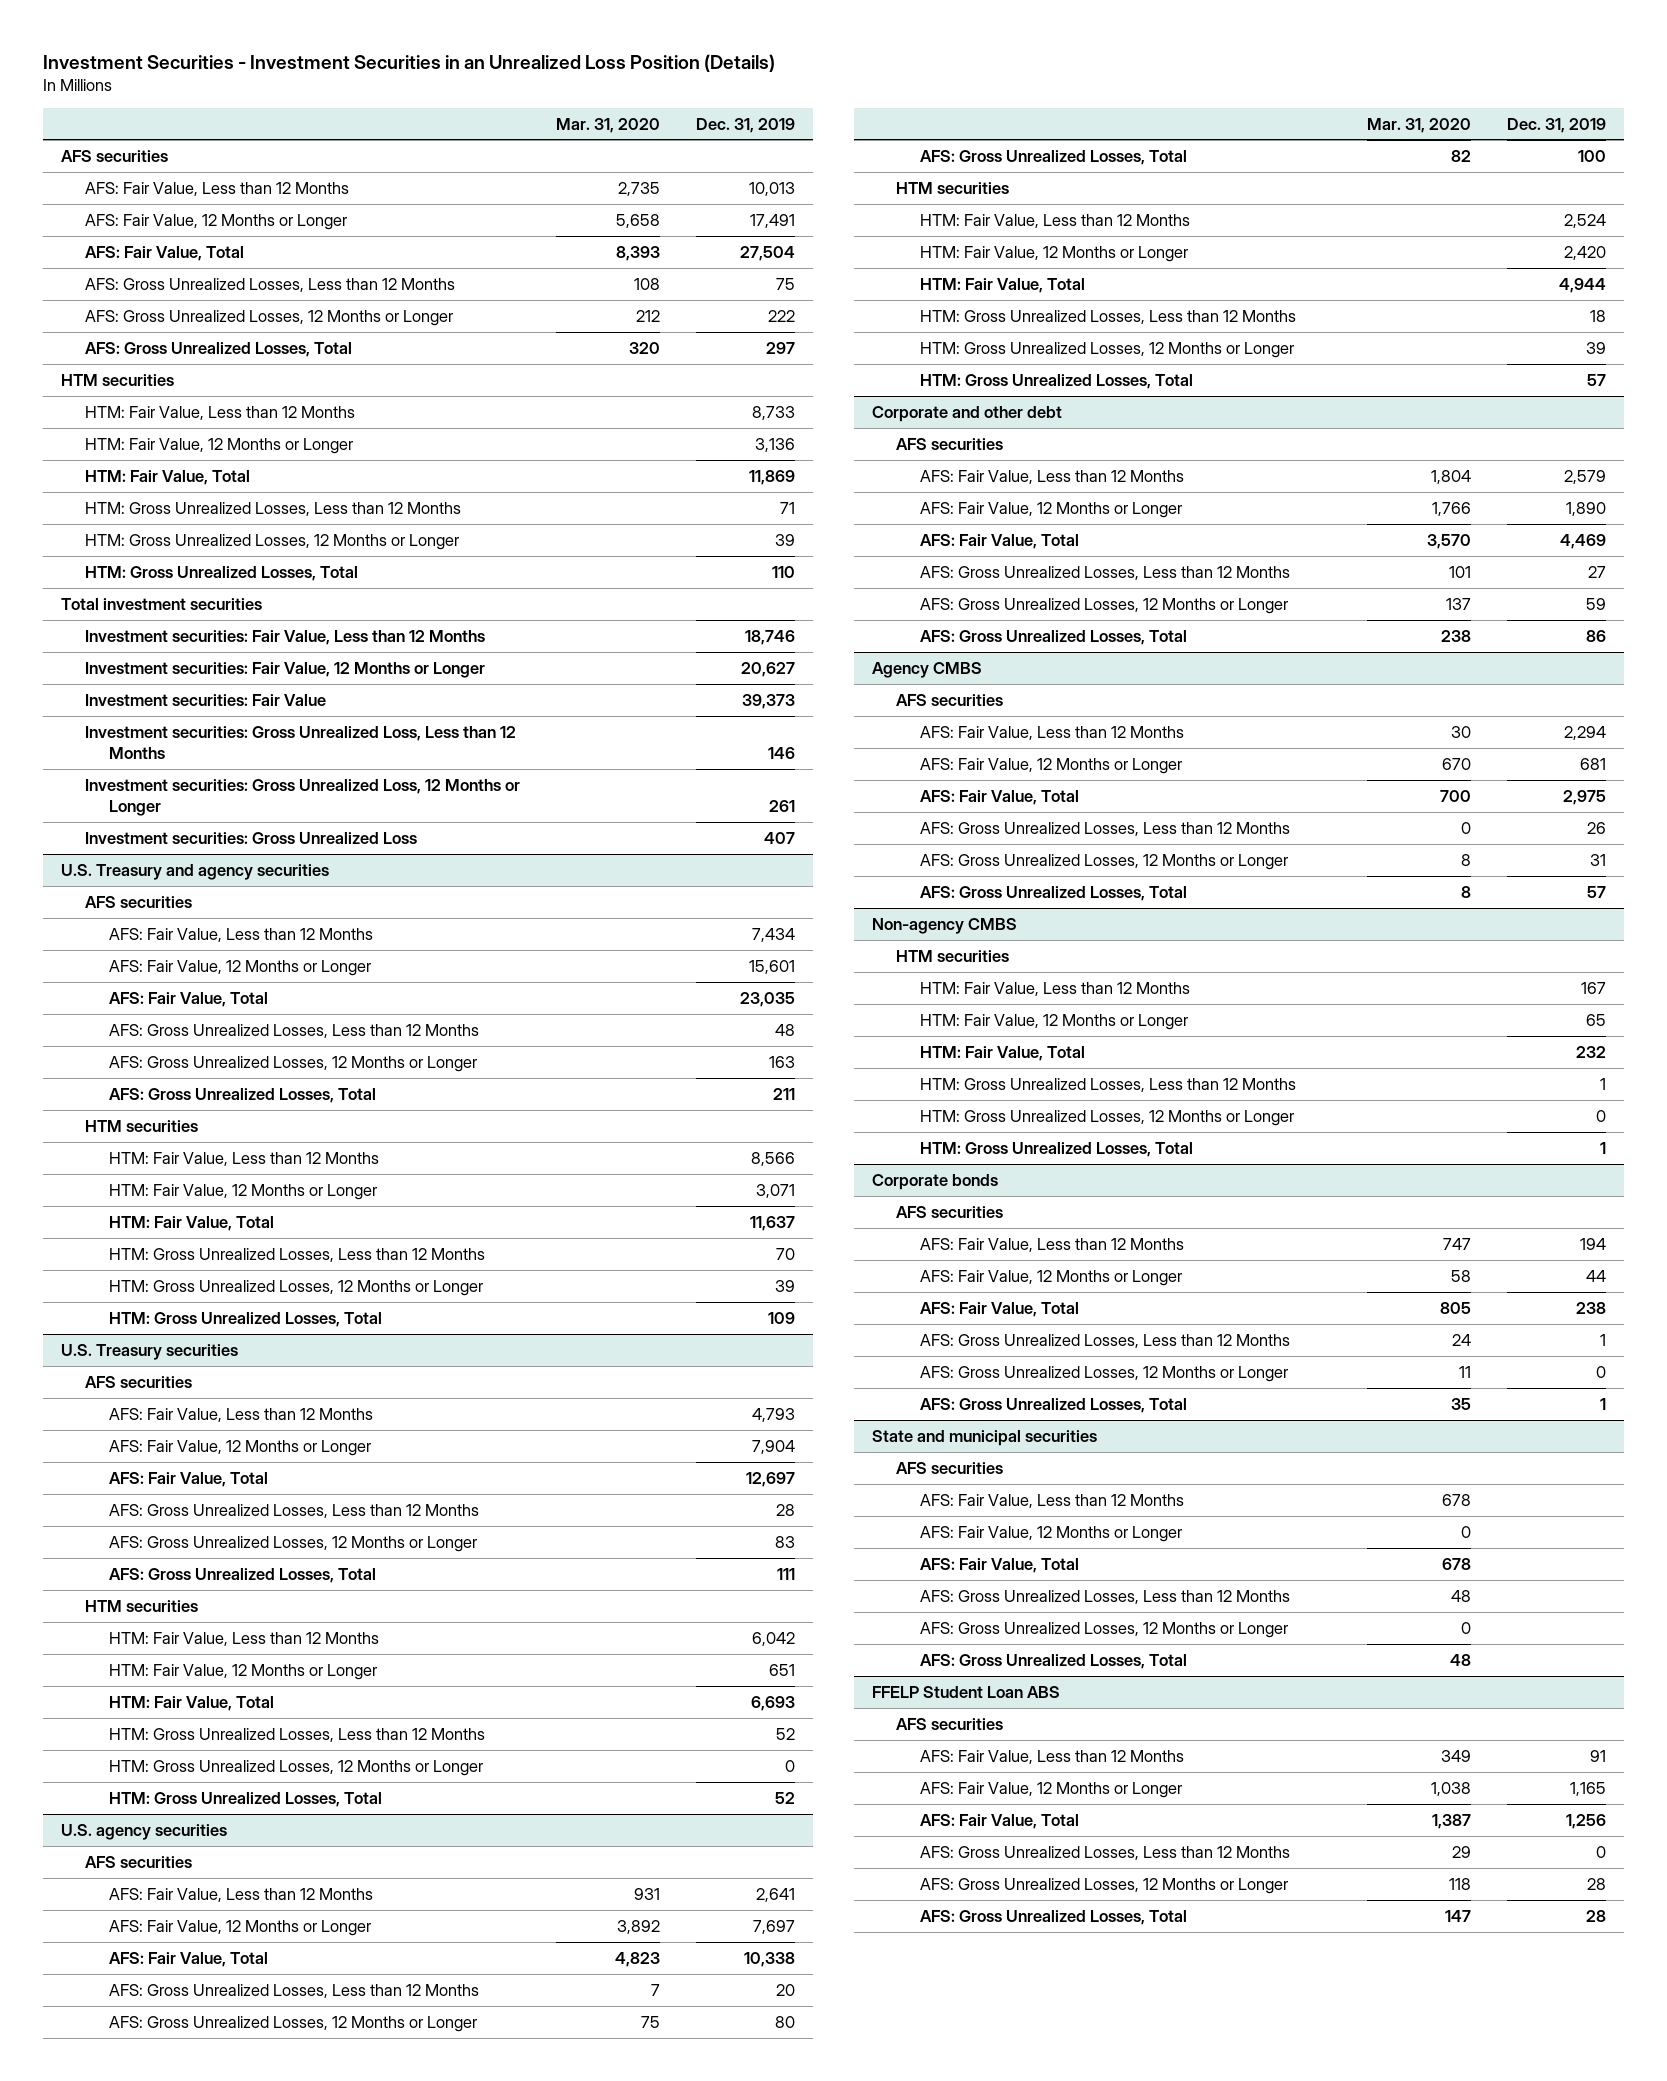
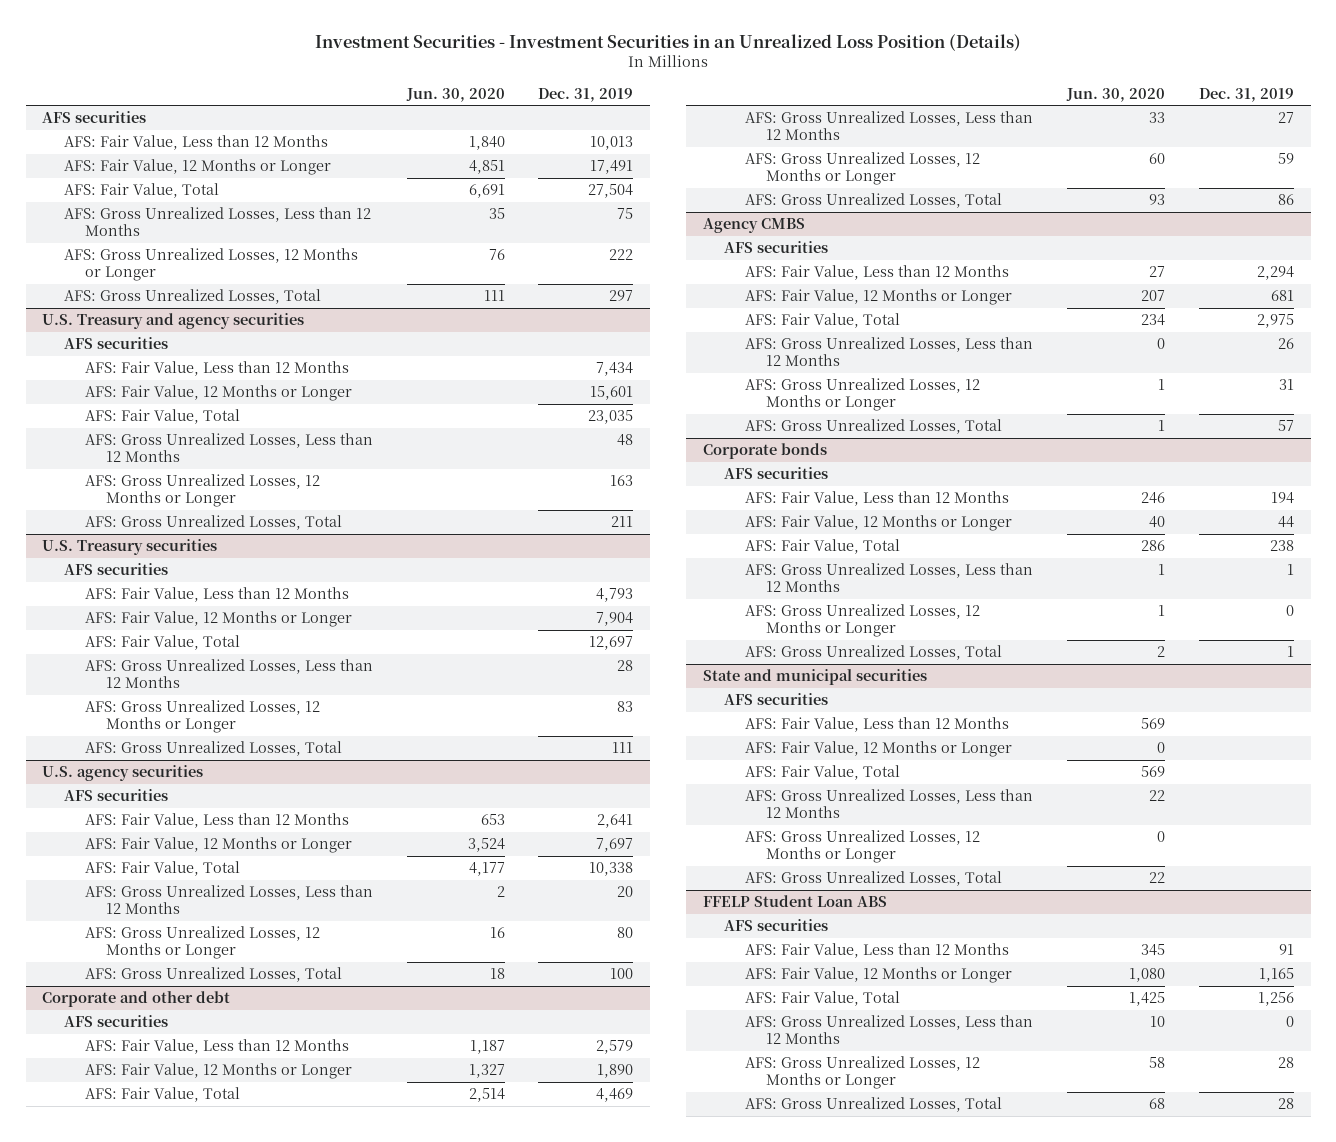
[555,117,660,133] Mar. 31, 2020 -> none
none -> [405,87,505,102] Jun. 30, 2020
[61,373,175,386] HTM securities -> none
[85,405,356,420] HTM: Fair Value, Less than 12 Months -> none
[85,437,354,454] HTM: Fair Value, 12 Months or Longer -> none
[85,469,251,485] HTM: Fair Value, Total -> none
[85,501,462,516] HTM: Gross Unrealized Losses, Less than 12 Months -> none
[85,533,460,550] HTM: Gross Unrealized Losses, 12 Months or Longer -> none
[85,565,359,581] HTM: Gross Unrealized Losses, Total -> none
[61,597,263,610] Total investment securities -> none
[85,629,486,645] Investment securities: Fair Value, Less than 12 Months -> none
[85,661,486,678] Investment securities: Fair Value, 12 Months or Longer -> none
[85,693,327,706] Investment securities: Fair Value -> none
[85,725,517,759] Investment securities: Gross Unrealized Loss, Less than 12 Months -> none
[85,778,521,816] Investment securities: Gross Unrealized Loss, 12 Months or Longer -> none
[85,831,418,844] Investment securities: Gross Unrealized Loss -> none
[85,1119,199,1132] HTM securities -> none
[109,1151,380,1166] HTM: Fair Value, Less than 12 Months -> none
[109,1183,378,1200] HTM: Fair Value, 12 Months or Longer -> none
[109,1215,275,1231] HTM: Fair Value, Total -> none
[109,1247,486,1262] HTM: Gross Unrealized Losses, Less than 12 Months -> none
[109,1279,484,1296] HTM: Gross Unrealized Losses, 12 Months or Longer -> none
[109,1311,383,1327] HTM: Gross Unrealized Losses, Total -> none
[85,1599,199,1612] HTM securities -> none
[109,1631,380,1646] HTM: Fair Value, Less than 12 Months -> none
[109,1663,378,1680] HTM: Fair Value, 12 Months or Longer -> none
[109,1695,275,1711] HTM: Fair Value, Total -> none
[109,1727,486,1742] HTM: Gross Unrealized Losses, Less than 12 Months -> none
[109,1759,484,1776] HTM: Gross Unrealized Losses, 12 Months or Longer -> none
[109,1791,383,1807] HTM: Gross Unrealized Losses, Total -> none
[895,181,1009,194] HTM securities -> none
[919,213,1190,228] HTM: Fair Value, Less than 12 Months -> none
[919,245,1188,262] HTM: Fair Value, 12 Months or Longer -> none
[919,277,1085,293] HTM: Fair Value, Total -> none
[919,309,1296,324] HTM: Gross Unrealized Losses, Less than 12 Months -> none
[919,341,1294,358] HTM: Gross Unrealized Losses, 12 Months or Longer -> none
[919,373,1193,389] HTM: Gross Unrealized Losses, Total -> none
[872,917,1018,934] Non-agency CMBS -> none
[895,949,1009,962] HTM securities -> none
[919,981,1190,996] HTM: Fair Value, Less than 12 Months -> none
[919,1013,1188,1030] HTM: Fair Value, 12 Months or Longer -> none
[919,1045,1085,1061] HTM: Fair Value, Total -> none
[919,1077,1296,1092] HTM: Gross Unrealized Losses, Less than 12 Months -> none
[919,1109,1294,1126] HTM: Gross Unrealized Losses, 12 Months or Longer -> none
[919,1141,1193,1157] HTM: Gross Unrealized Losses, Total -> none

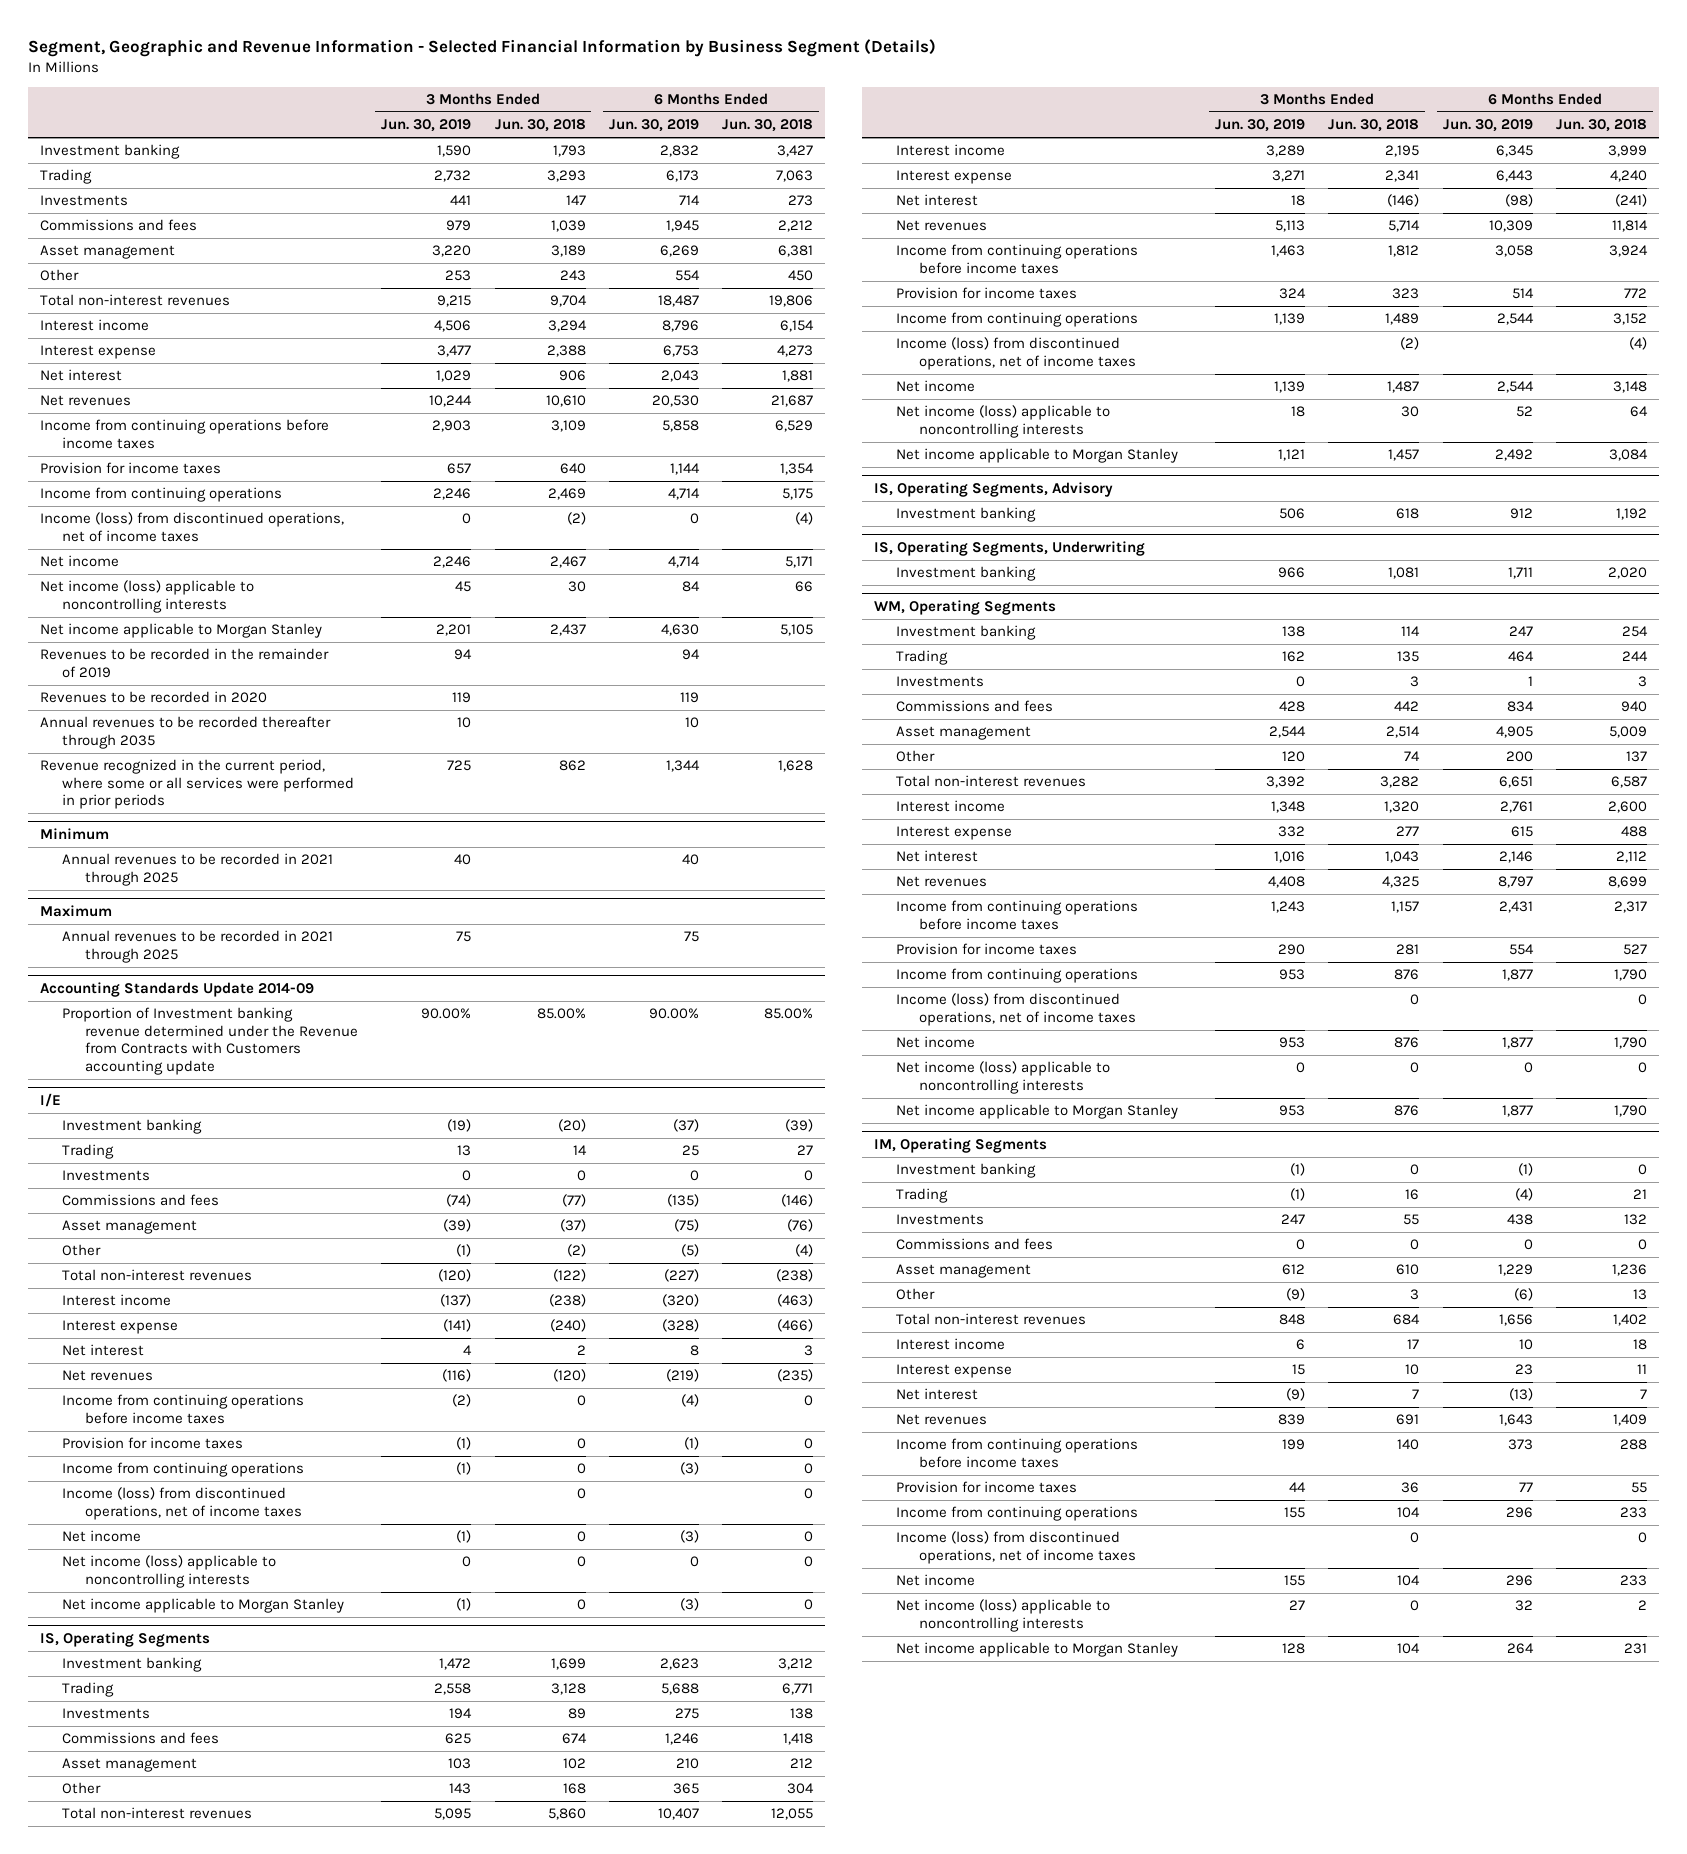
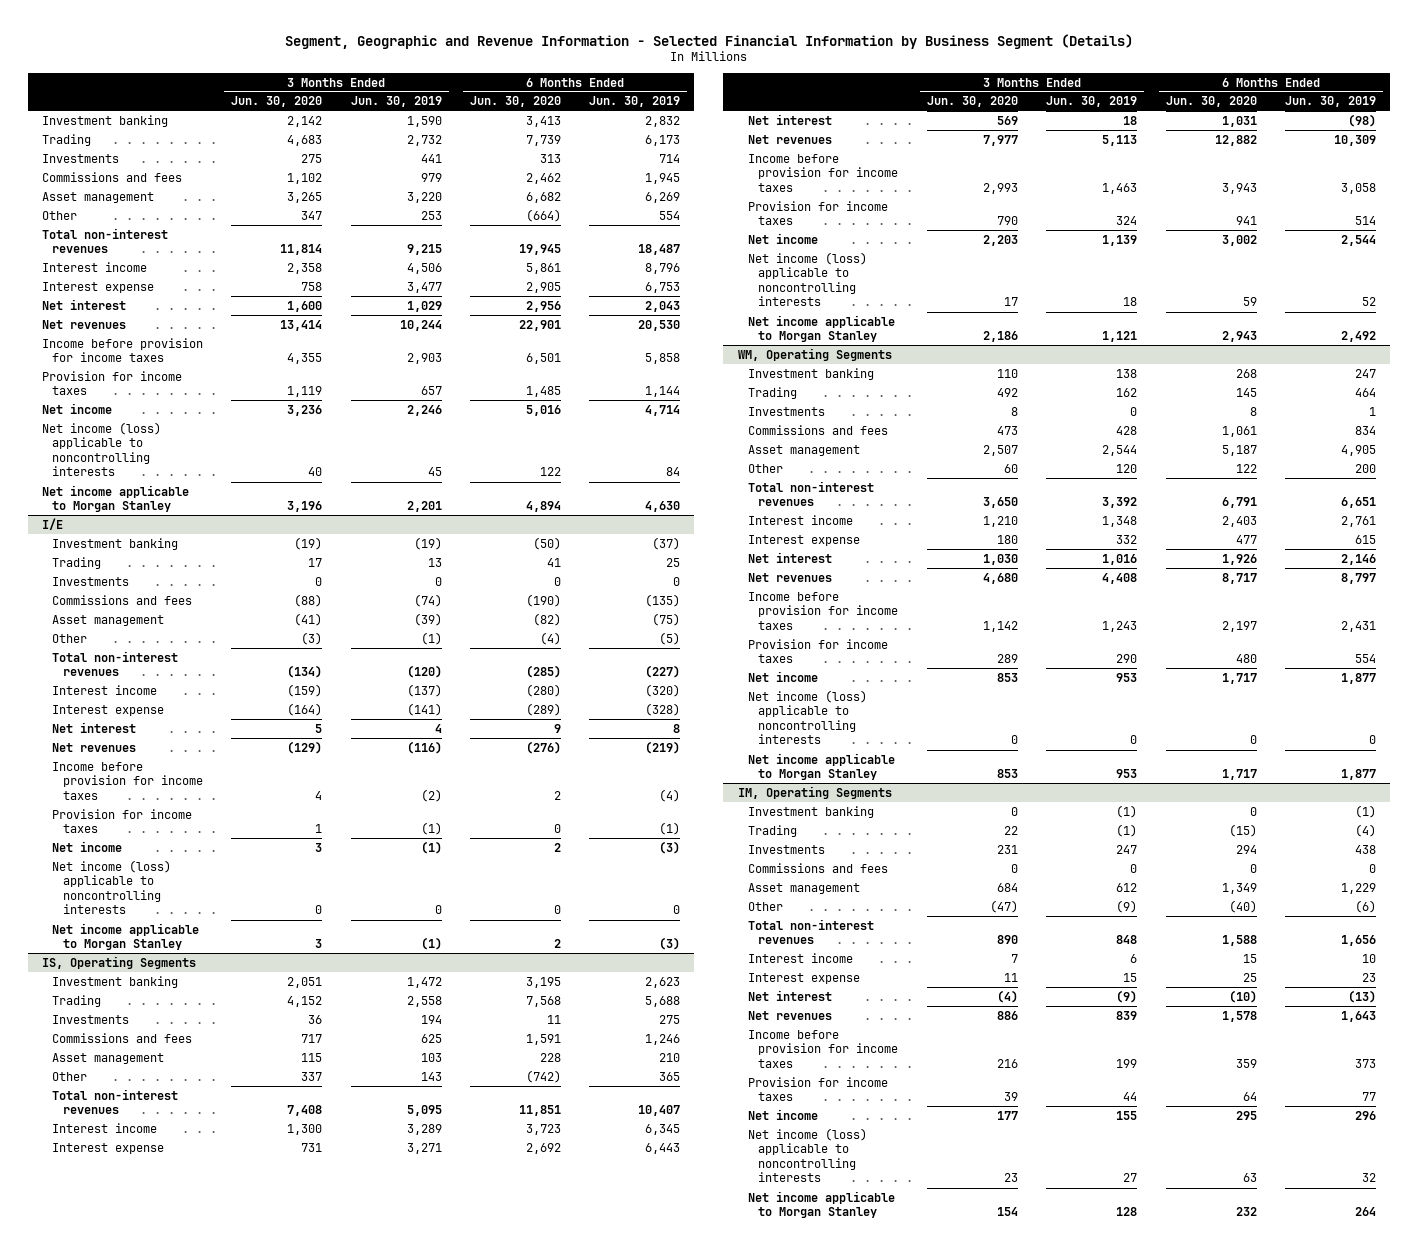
[494,119,586,133] Jun. 30, 2018 -> none
[722,119,814,133] Jun. 30, 2018 -> none
none -> [231,96,323,108] Jun. 30, 2020
none -> [469,96,561,108] Jun. 30, 2020
[40,419,330,449] Income from continuing operations before income taxes -> [41,337,203,363] Income before provision for income taxes
[40,487,283,503] Income from continuing operations -> none
[40,512,345,542] Income (loss) from discontinued operations, net of income taxes -> none
[40,648,330,678] Revenues to be recorded in the remainder of 2019 -> none
[40,691,268,704] Revenues to be recorded in 2020 -> none
[40,716,332,749] Annual revenues to be recorded thereafter through 2035 -> none
[40,759,355,810] Revenue recognized in the current period, where some or all services were performed in prior periods -> none
[40,828,110,841] Minimum -> none
[62,853,334,886] Annual revenues to be recorded in 2021 through 2025 -> none
[40,905,113,918] Maximum -> none
[62,930,334,963] Annual revenues to be recorded in 2021 through 2025 -> none
[40,982,315,998] Accounting Standards Update 2014-09 -> none
[62,1007,358,1075] Proportion of Investment banking revenue determined under the Revenue from Contracts with Customers accounting update -> none
[62,1394,305,1424] Income from continuing operations before income taxes -> [52,761,203,800] Income before provision for income taxes
[62,1462,305,1478] Income from continuing operations -> none
[62,1487,302,1520] Income (loss) from discontinued operations, net of income taxes -> none
[896,244,1139,274] Income from continuing operations before income taxes -> [748,153,899,192] Income before provision for income taxes
[896,312,1139,328] Income from continuing operations -> none
[896,337,1136,370] Income (loss) from discontinued operations, net of income taxes -> none
[874,482,1114,498] IS, Operating Segments, Advisory -> none
[896,507,1037,523] Investment banking -> none
[874,541,1146,557] IS, Operating Segments, Underwriting -> none
[896,566,1037,582] Investment banking -> none
[896,900,1139,930] Income from continuing operations before income taxes -> [748,591,899,630] Income before provision for income taxes
[896,968,1139,984] Income from continuing operations -> none
[896,993,1136,1026] Income (loss) from discontinued operations, net of income taxes -> none
[896,1438,1139,1468] Income from continuing operations before income taxes -> [748,1029,899,1068] Income before provision for income taxes
[896,1506,1139,1522] Income from continuing operations -> none
[896,1531,1136,1564] Income (loss) from discontinued operations, net of income taxes -> none

